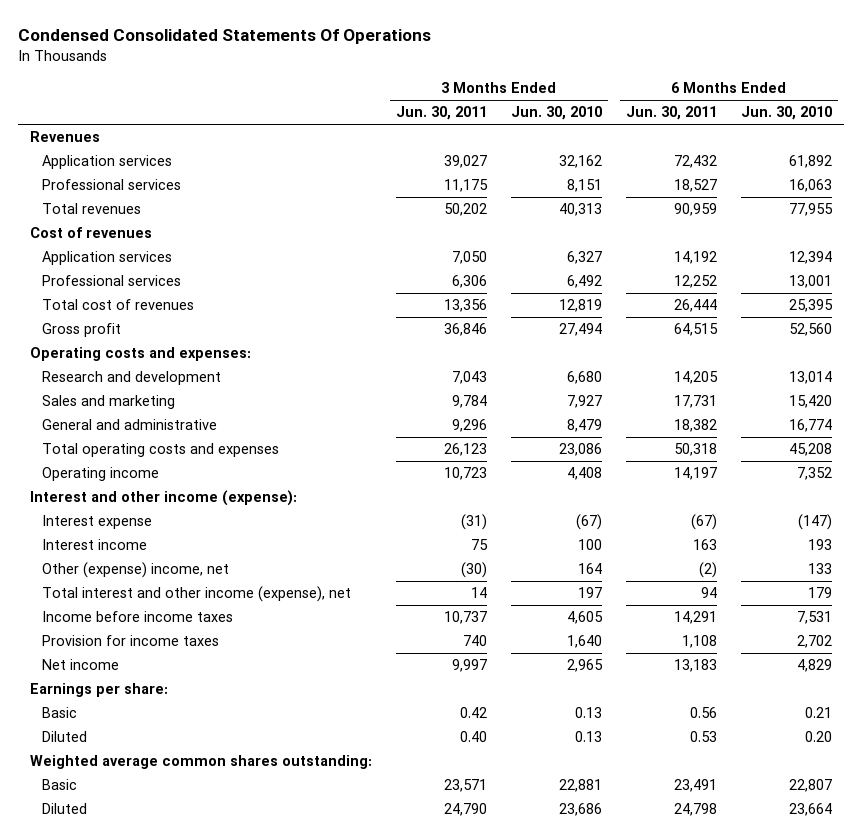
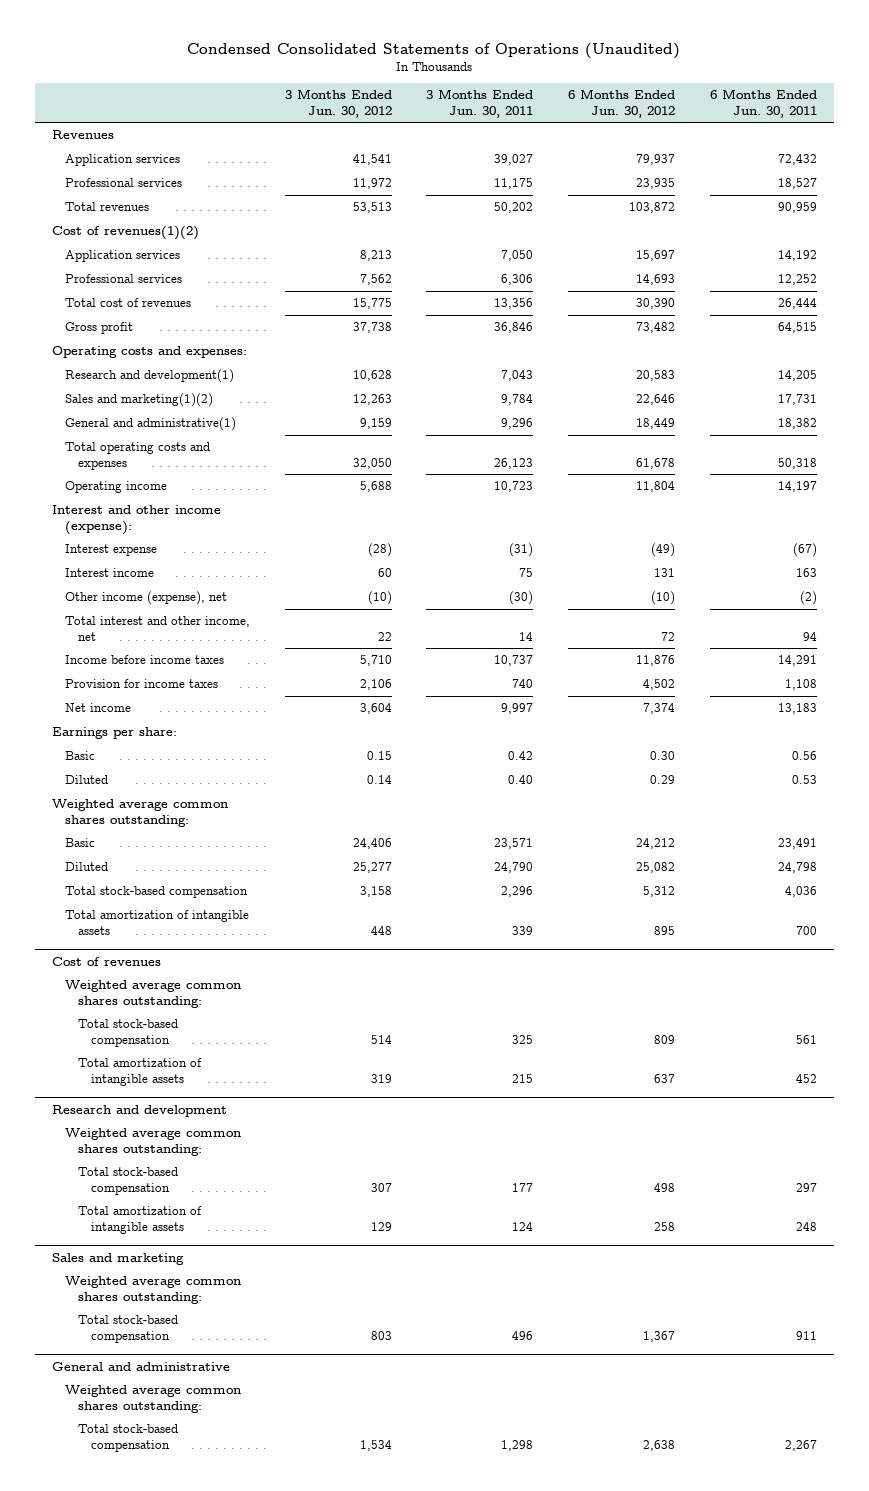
[18,28,432,44] Condensed Consolidated Statements Of Operations -> [187,42,681,59] Condensed Consolidated Statements of Operations (Unaudited)
[511,106,603,121] Jun. 30, 2010 -> none
[741,106,833,121] Jun. 30, 2010 -> none
none -> [284,89,392,118] 3 Months Ended Jun. 30, 2012
none -> [568,89,676,118] 6 Months Ended Jun. 30, 2012
[30,227,153,239] Cost of revenues -> [52,226,200,241] Cost of revenues(1)(2)
[41,371,221,386] Research and development -> [64,369,234,384] Research and development(1)
[41,395,175,410] Sales and marketing -> [64,393,213,408] Sales and marketing(1)(2)
[41,419,217,431] General and administrative -> [64,417,236,432] General and administrative(1)
[41,562,229,579] Other (expense) income, net -> [64,591,227,606] Other income (expense), net
[41,586,351,603] Total interest and other income (expense), net -> [64,616,250,641] Total interest and other income, net
none -> [64,886,248,899] Total stock-based compensation
none -> [64,910,249,935] Total amortization of intangible assets
none -> [52,956,162,966] Cost of revenues
none -> [64,980,241,1008] Weighted average common shares outstanding:
none -> [77,1019,178,1047] Total stock-based compensation
none -> [77,1058,202,1086] Total amortization of intangible assets
none -> [52,1104,228,1117] Research and development
none -> [64,1128,241,1156] Weighted average common shares outstanding:
none -> [77,1167,178,1195] Total stock-based compensation
none -> [77,1206,202,1234] Total amortization of intangible assets
none -> [52,1252,185,1265] Sales and marketing
none -> [64,1276,241,1304] Weighted average common shares outstanding:
none -> [77,1315,178,1343] Total stock-based compensation
none -> [52,1361,231,1371] General and administrative
none -> [64,1385,241,1413] Weighted average common shares outstanding:
none -> [77,1424,178,1452] Total stock-based compensation

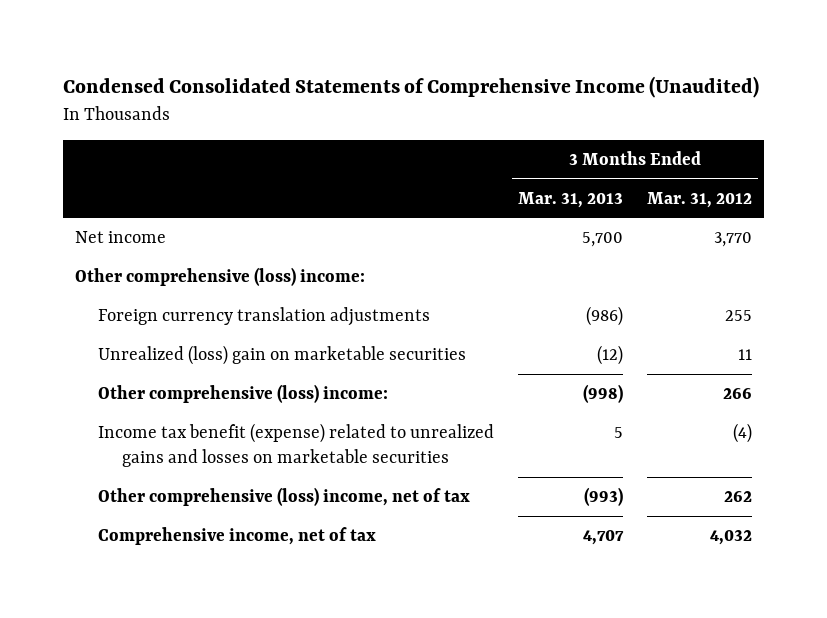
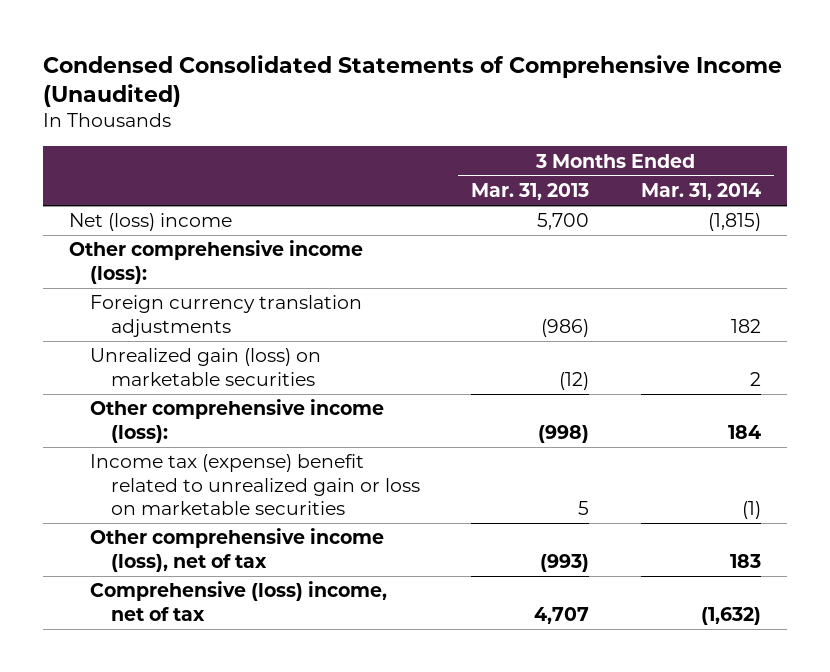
[646,191,752,208] Mar. 31, 2012 -> none
none -> [640,183,761,201] Mar. 31, 2014
[74,231,166,244] Net income -> [69,213,233,232] Net (loss) income
[74,267,365,287] Other comprehensive (loss) income: -> [69,240,364,284] Other comprehensive income (loss):
[98,345,467,366] Unrealized (loss) gain on marketable securities -> [89,348,321,386] Unrealized gain (loss) on marketable securities
[98,384,389,404] Other comprehensive (loss) income: -> [89,399,384,443] Other comprehensive income (loss):
[98,423,495,467] Income tax benefit (expense) related to unrealized gains and losses on marketable securities -> [89,454,420,515] Income tax (expense) benefit related to unrealized gain or loss on marketable securities
[98,487,471,507] Other comprehensive (loss) income, net of tax -> [89,528,384,572] Other comprehensive income (loss), net of tax
[98,527,377,546] Comprehensive income, net of tax -> [89,581,387,621] Comprehensive (loss) income, net of tax

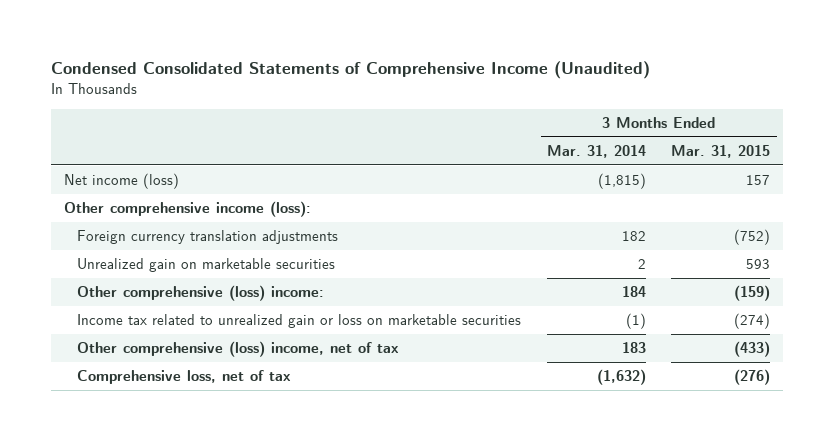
[471,183,590,201] Mar. 31, 2013 -> none
none -> [671,144,771,158] Mar. 31, 2015
[69,213,233,232] Net (loss) income -> [63,173,179,190] Net income (loss)
[89,348,321,386] Unrealized gain (loss) on marketable securities -> [77,258,336,273] Unrealized gain on marketable securities
[89,399,384,443] Other comprehensive income (loss): -> [77,285,325,302] Other comprehensive (loss) income:
[89,454,420,515] Income tax (expense) benefit related to unrealized gain or loss on marketable securities -> [77,314,522,329] Income tax related to unrealized gain or loss on marketable securities
[89,528,384,572] Other comprehensive income (loss), net of tax -> [77,341,400,358] Other comprehensive (loss) income, net of tax
[89,581,387,621] Comprehensive (loss) income, net of tax -> [77,370,292,385] Comprehensive loss, net of tax

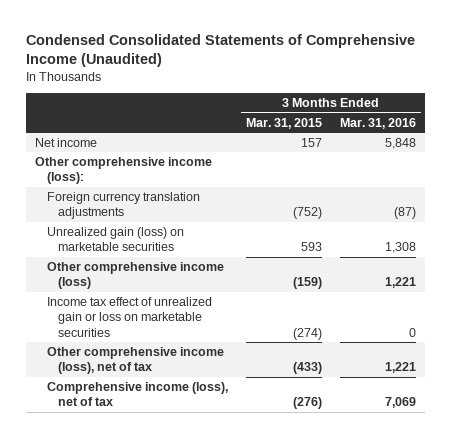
[546,144,646,158] Mar. 31, 2014 -> none
none -> [340,117,417,129] Mar. 31, 2016
[63,173,179,190] Net income (loss) -> [34,137,97,147] Net income
[77,258,336,273] Unrealized gain on marketable securities -> [46,226,184,252] Unrealized gain (loss) on marketable securities
[77,285,325,302] Other comprehensive (loss) income: -> [46,261,224,290] Other comprehensive income (loss)
[77,314,522,329] Income tax related to unrealized gain or loss on marketable securities -> [46,296,212,337] Income tax effect of unrealized gain or loss on marketable securities
[77,341,400,358] Other comprehensive (loss) income, net of tax -> [46,346,224,375] Other comprehensive income (loss), net of tax
[77,370,292,385] Comprehensive loss, net of tax -> [46,381,228,407] Comprehensive income (loss), net of tax

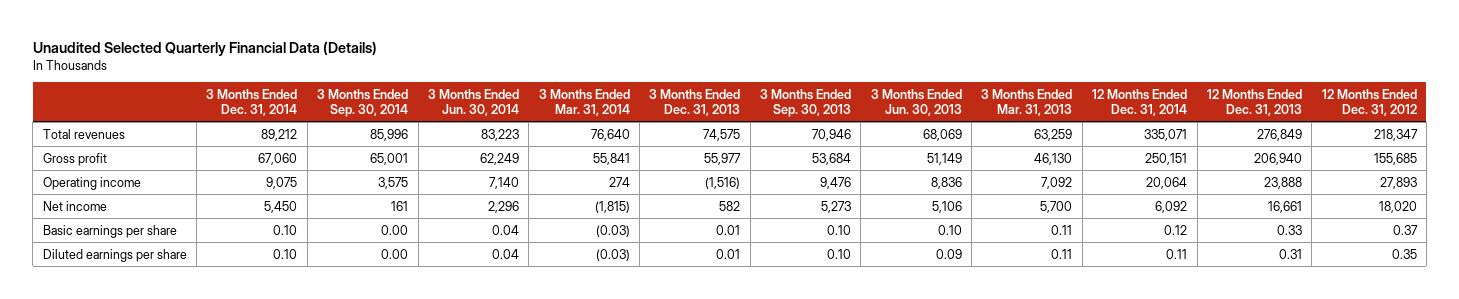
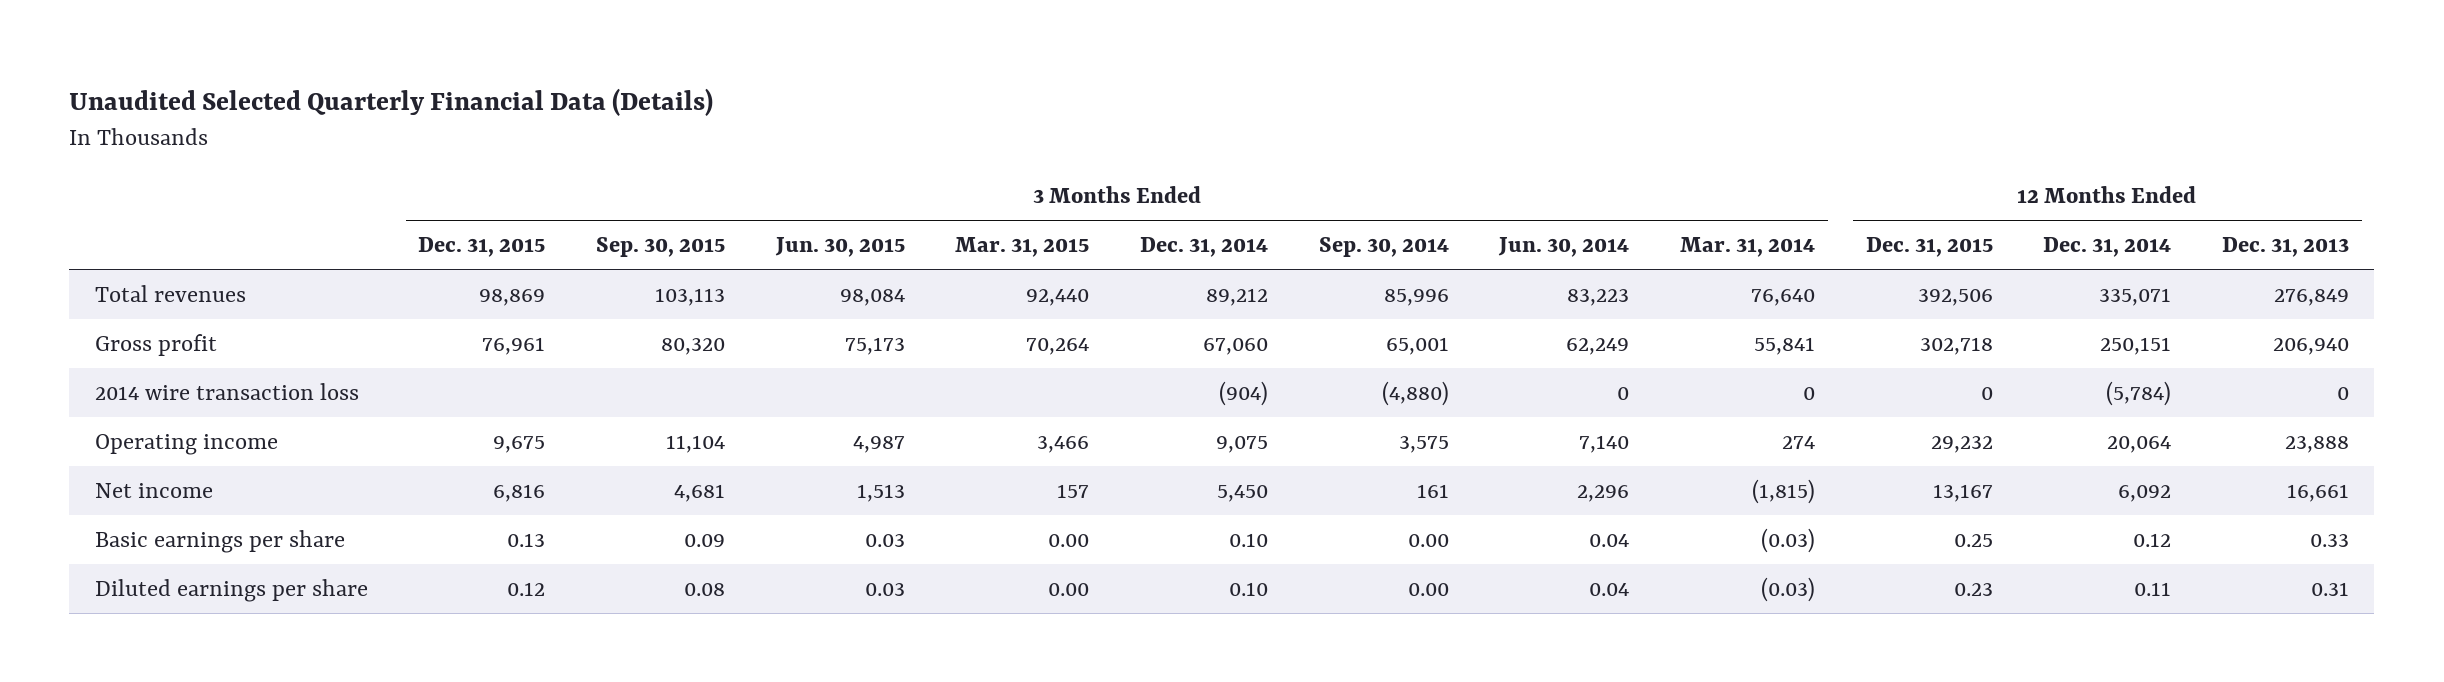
[649,88,741,116] 3 Months Ended Dec. 31, 2013 -> none
[760,88,852,117] 3 Months Ended Sep. 30, 2013 -> none
[870,88,962,116] 3 Months Ended Jun. 30, 2013 -> none
[981,88,1073,116] 3 Months Ended Mar. 31, 2013 -> none
[1321,88,1417,116] 12 Months Ended Dec. 31, 2012 -> none
none -> [418,237,546,258] Dec. 31, 2015
none -> [595,237,725,258] Sep. 30, 2015
none -> [774,237,905,258] Jun. 30, 2015
none -> [955,237,1090,258] Mar. 31, 2015
none -> [1865,237,1993,258] Dec. 31, 2015
none -> [94,382,359,400] 2014 wire transaction loss

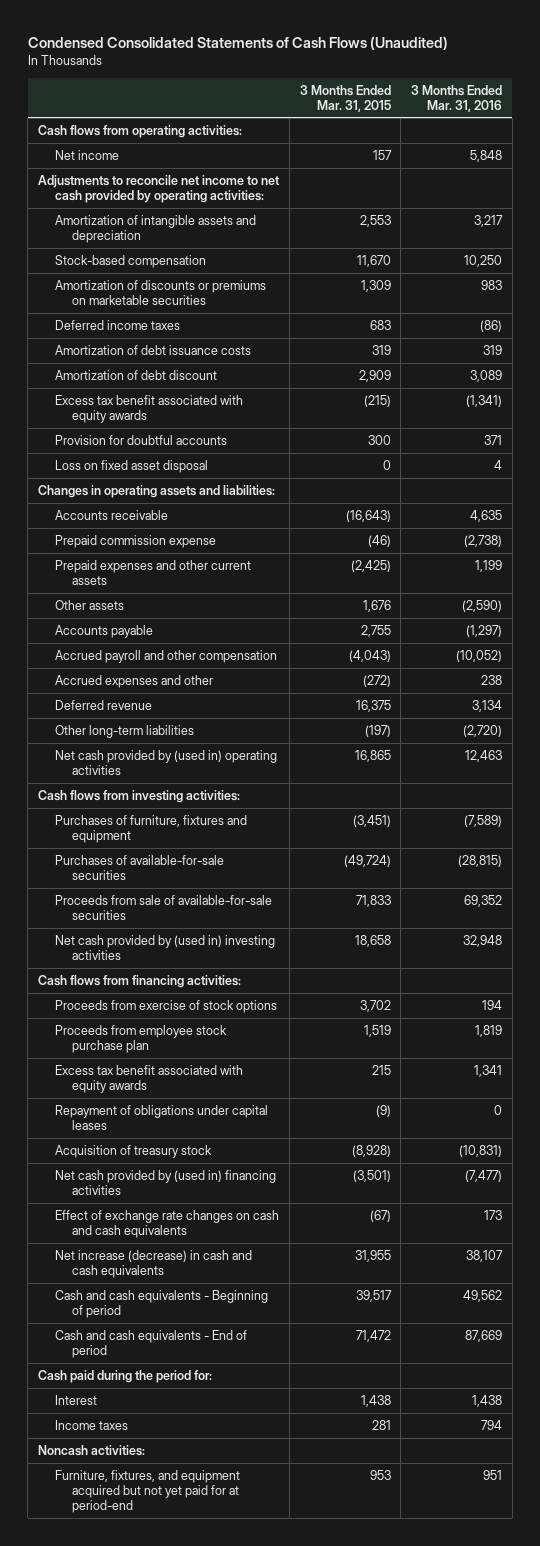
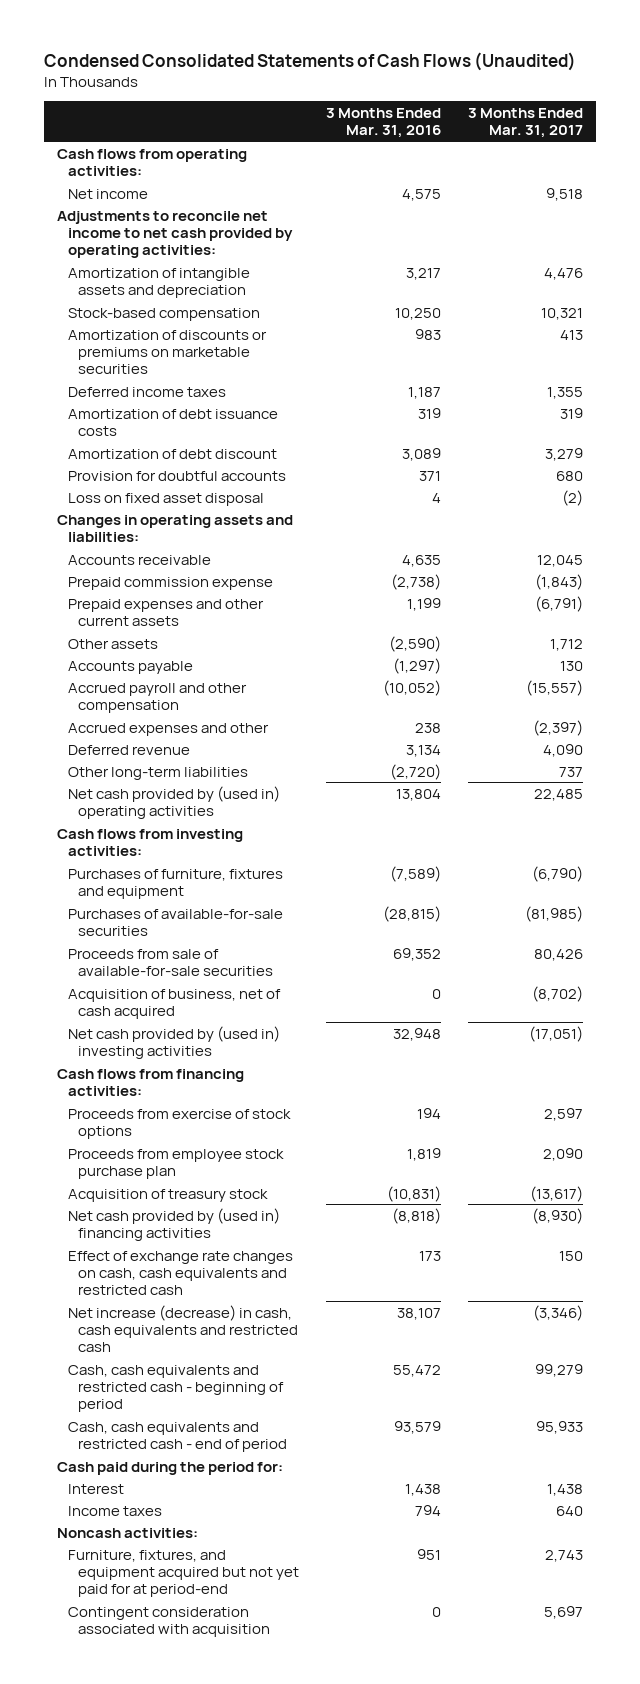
[299,84,391,112] 3 Months Ended Mar. 31, 2015 -> none
none -> [467,108,583,139] 3 Months Ended Mar. 31, 2017
[470,150,503,163] 5,848 -> [401,188,441,201] 4,575
[480,320,503,333] (86) -> [407,386,441,399] 1,187
[55,395,244,424] Excess tax benefit associated with equity awards -> none
[465,750,503,763] 12,463 -> [395,788,441,801] 13,804
none -> [67,988,281,1019] Acquisition of business, net of cash acquired
[55,1065,244,1094] Excess tax benefit associated with equity awards -> none
[55,1105,269,1131] Repayment of obligations under capital leases -> none
[465,1170,503,1183] (7,477) -> [391,1207,441,1224] (8,818)
[55,1210,280,1239] Effect of exchange rate changes on cash and cash equivalents -> [67,1250,293,1296] Effect of exchange rate changes on cash, cash equivalents and restricted cash
[55,1250,253,1279] Net increase (decrease) in cash and cash equivalents -> [67,1304,299,1353] Net increase (decrease) in cash, cash equivalents and restricted cash
[55,1290,269,1319] Cash and cash equivalents - Beginning of period -> [67,1364,285,1413] Cash, cash equivalents and restricted cash - beginning of period
[463,1290,503,1303] 49,562 -> [392,1364,441,1377] 55,472
[55,1330,248,1359] Cash and cash equivalents - End of period -> [67,1421,288,1452] Cash, cash equivalents and restricted cash - end of period
[465,1330,503,1343] 87,669 -> [393,1420,441,1434] 93,579
none -> [67,1606,271,1637] Contingent consideration associated with acquisition

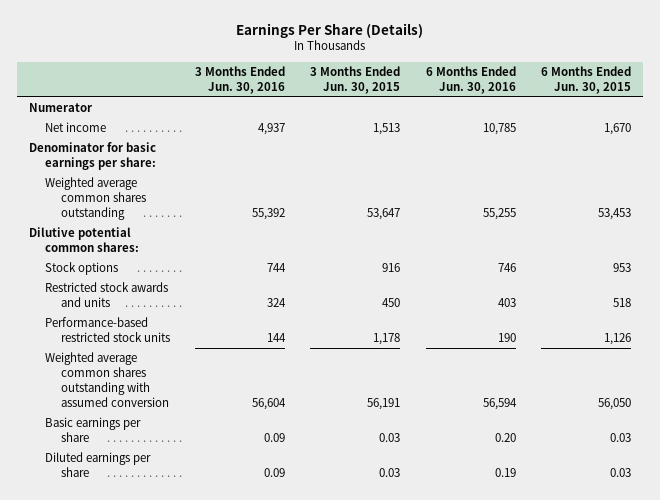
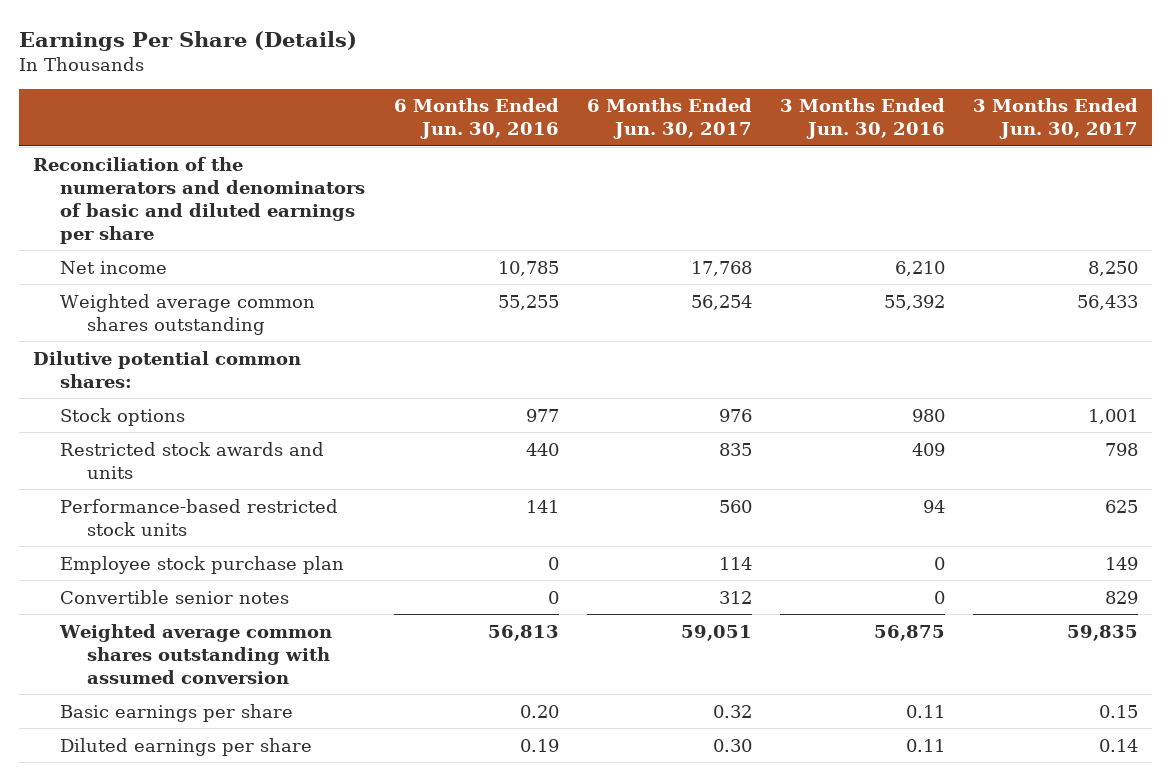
[310,66,401,94] 3 Months Ended Jun. 30, 2015 -> none
[540,66,631,94] 6 Months Ended Jun. 30, 2015 -> none
none -> [586,98,752,140] 6 Months Ended Jun. 30, 2017
none -> [972,98,1138,140] 3 Months Ended Jun. 30, 2017
[29,103,94,113] Numerator -> none
[29,142,157,171] Denominator for basic earnings per share: -> none
none -> [33,156,366,244] Reconciliation of the numerators and denominators of basic and diluted earnings per share
[258,123,286,136] 4,937 -> [894,260,945,276] 6,210
[267,263,287,273] 744 -> [911,408,945,422] 980
[497,263,516,273] 746 -> [525,408,559,422] 977
[267,298,287,308] 324 -> [911,442,945,456] 409
[497,298,516,308] 403 -> [525,442,559,456] 440
[267,333,287,343] 144 -> [922,499,945,513] 94
[497,333,516,343] 190 -> [525,499,559,513] 141
none -> [60,555,345,574] Employee stock purchase plan
none -> [60,589,290,604] Convertible senior notes
[252,398,287,411] 56,604 -> [873,624,945,641] 56,875
[482,398,517,411] 56,594 -> [487,624,559,641] 56,813
[264,433,286,443] 0.09 -> [905,704,945,718] 0.11
[264,468,286,478] 0.09 -> [905,738,945,752] 0.11

